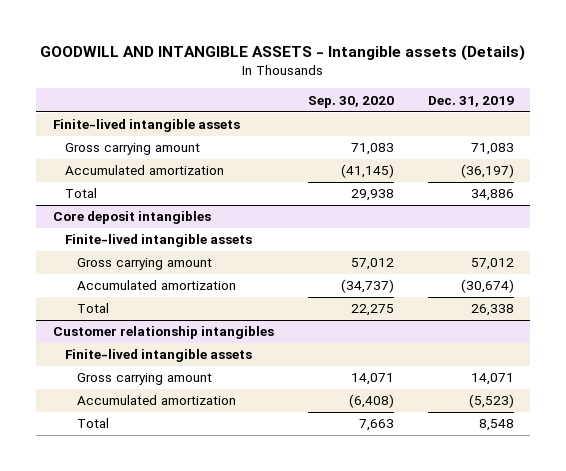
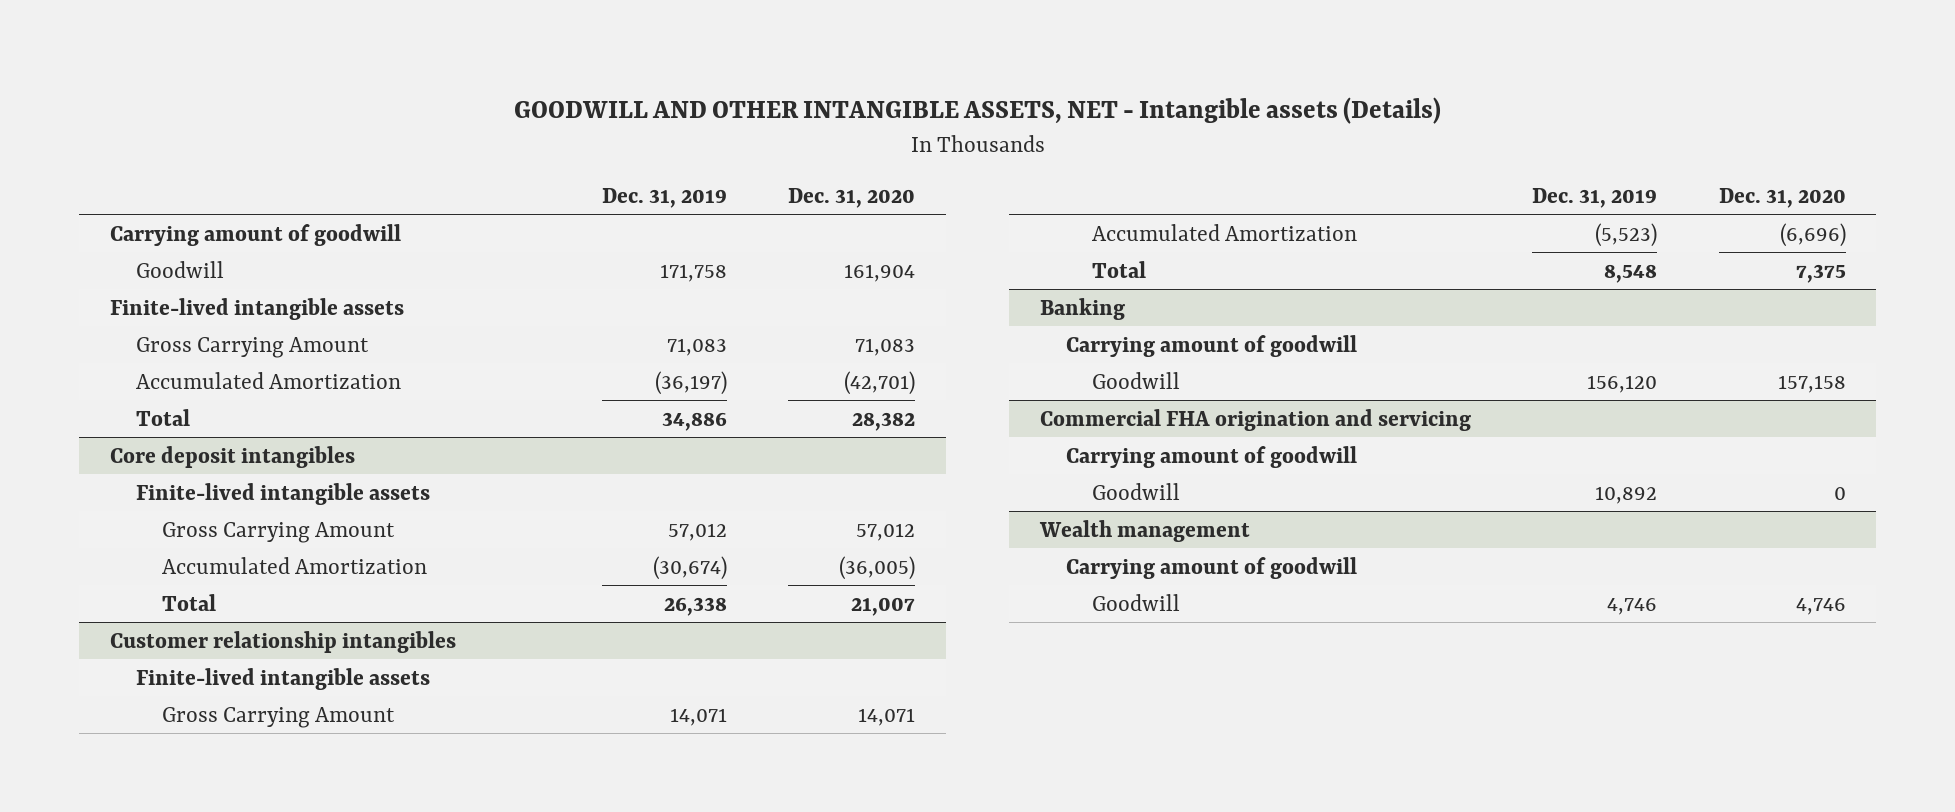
[40,44,526,61] GOODWILL AND INTANGIBLE ASSETS - Intangible assets (Details) -> [513,97,1441,125] GOODWILL AND OTHER INTANGIBLE ASSETS, NET - Intangible assets (Details)
[307,95,394,108] Sep. 30, 2020 -> none
none -> [788,188,916,209] Dec. 31, 2020
none -> [109,223,401,246] Carrying amount of goodwill
none -> [135,260,224,278] Goodwill
[65,143,201,156] Gross carrying amount -> [135,336,369,358] Gross Carrying Amount
[65,165,225,176] Accumulated amortization -> [135,371,401,389] Accumulated Amortization
[77,258,213,271] Gross carrying amount -> [161,521,395,543] Gross Carrying Amount
[77,280,237,291] Accumulated amortization -> [161,556,427,574] Accumulated Amortization
[77,373,213,386] Gross carrying amount -> [161,706,395,728] Gross Carrying Amount
[77,395,237,406] Accumulated amortization -> [1092,223,1358,241] Accumulated Amortization
none -> [1039,297,1125,320] Banking
none -> [1066,334,1358,357] Carrying amount of goodwill
none -> [1092,371,1181,389] Goodwill
none -> [1039,408,1471,431] Commercial FHA origination and servicing
none -> [1066,445,1358,468] Carrying amount of goodwill
none -> [1092,482,1181,500] Goodwill
none -> [1038,519,1250,542] Wealth management
none -> [1066,556,1358,579] Carrying amount of goodwill
none -> [1092,593,1181,611] Goodwill

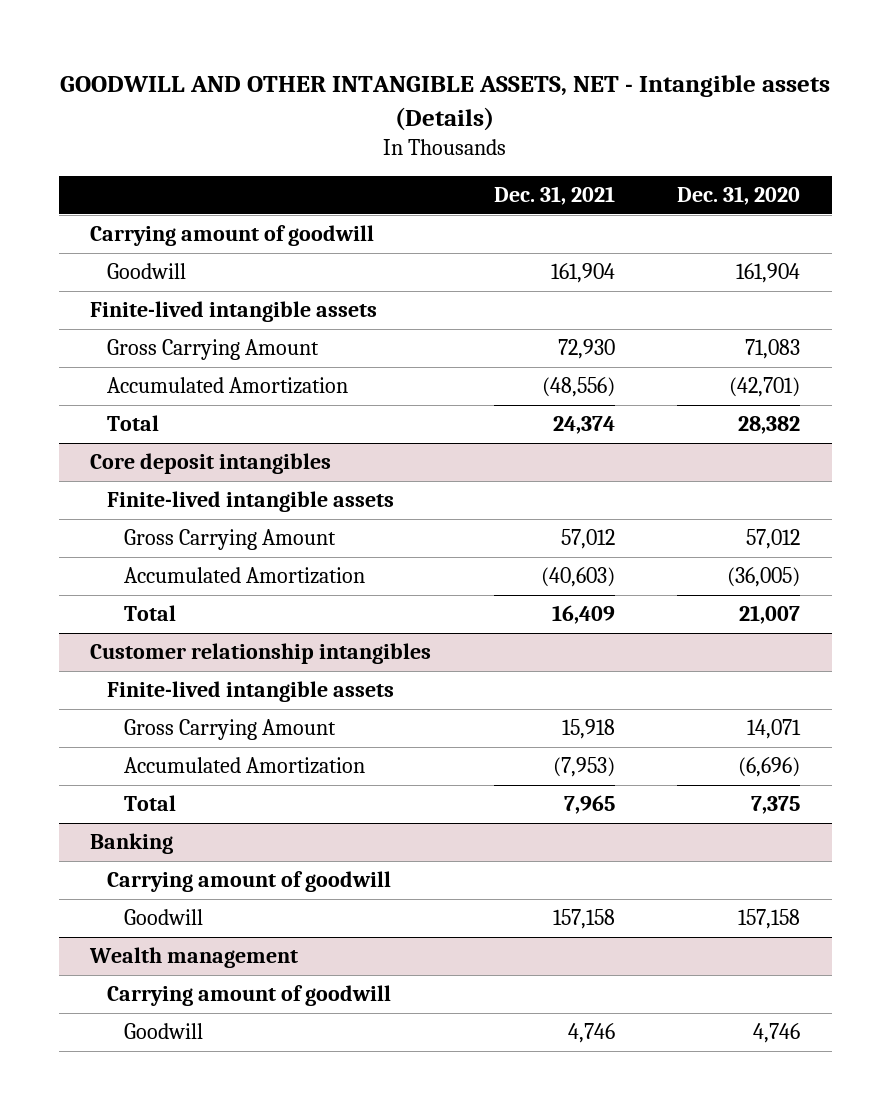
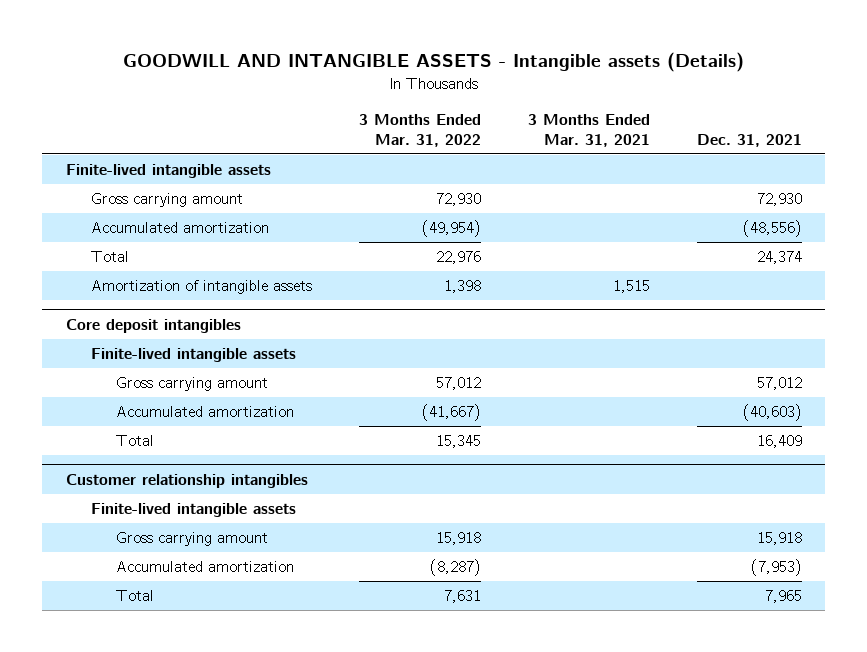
[60,75,831,131] GOODWILL AND OTHER INTANGIBLE ASSETS, NET - Intangible assets (Details) -> [122,52,744,73] GOODWILL AND INTANGIBLE ASSETS - Intangible assets (Details)
[677,186,801,206] Dec. 31, 2020 -> none
none -> [358,114,481,147] 3 Months Ended Mar. 31, 2022
none -> [527,114,650,147] 3 Months Ended Mar. 31, 2021
[90,225,375,247] Carrying amount of goodwill -> none
[107,263,187,280] Goodwill -> none
[107,339,320,361] Gross Carrying Amount -> [90,193,243,208] Gross carrying amount
[107,377,349,395] Accumulated Amortization -> [90,222,269,234] Accumulated amortization
none -> [90,280,312,295] Amortization of intangible assets
[123,529,336,551] Gross Carrying Amount -> [116,377,269,392] Gross carrying amount
[123,567,365,585] Accumulated Amortization -> [116,406,295,418] Accumulated amortization
[123,719,336,741] Gross Carrying Amount -> [116,532,269,547] Gross carrying amount
[123,757,365,775] Accumulated Amortization -> [116,561,295,573] Accumulated amortization
[90,833,174,855] Banking -> none
[107,871,392,893] Carrying amount of goodwill -> none
[123,909,203,926] Goodwill -> none
[89,947,299,969] Wealth management -> none
[107,985,392,1007] Carrying amount of goodwill -> none
[123,1023,203,1040] Goodwill -> none

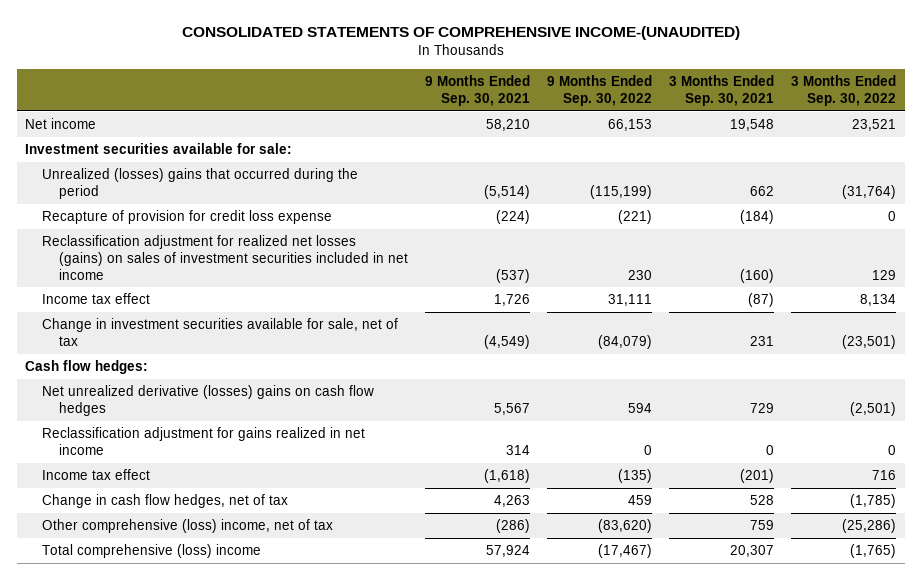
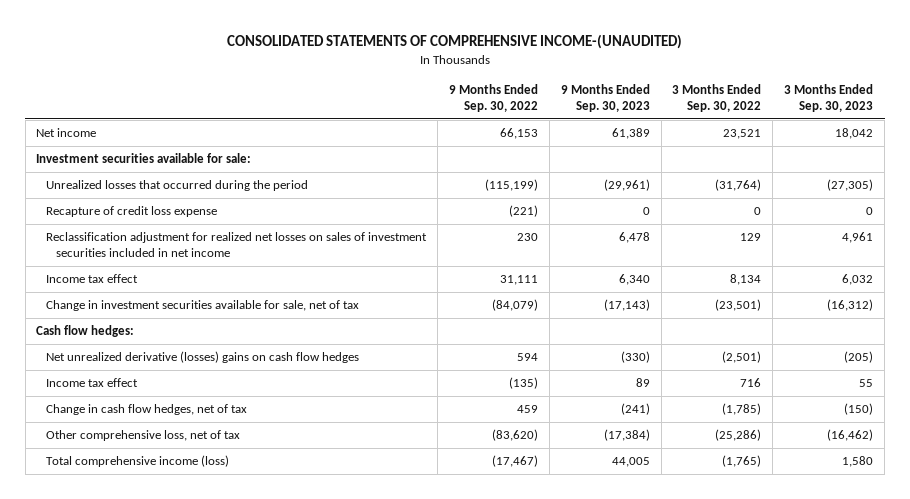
[424,74,530,106] 9 Months Ended Sep. 30, 2021 -> none
[669,74,775,106] 3 Months Ended Sep. 30, 2021 -> none
none -> [560,84,650,113] 9 Months Ended Sep. 30, 2023
none -> [784,84,874,113] 3 Months Ended Sep. 30, 2023
[41,168,358,199] Unrealized (losses) gains that occurred during the period -> [46,180,309,192] Unrealized losses that occurred during the period
[41,210,332,225] Recapture of provision for credit loss expense -> [46,206,218,218] Recapture of credit loss expense
[41,235,408,280] Reclassification adjustment for realized net losses (gains) on sales of investment securities included in net income -> [46,232,428,258] Reclassification adjustment for realized net losses on sales of investment securities included in net income
[41,427,365,455] Reclassification adjustment for gains realized in net income -> none
[41,519,333,534] Other comprehensive (loss) income, net of tax -> [46,430,241,442] Other comprehensive loss, net of tax
[41,544,261,559] Total comprehensive (loss) income -> [46,455,230,468] Total comprehensive income (loss)

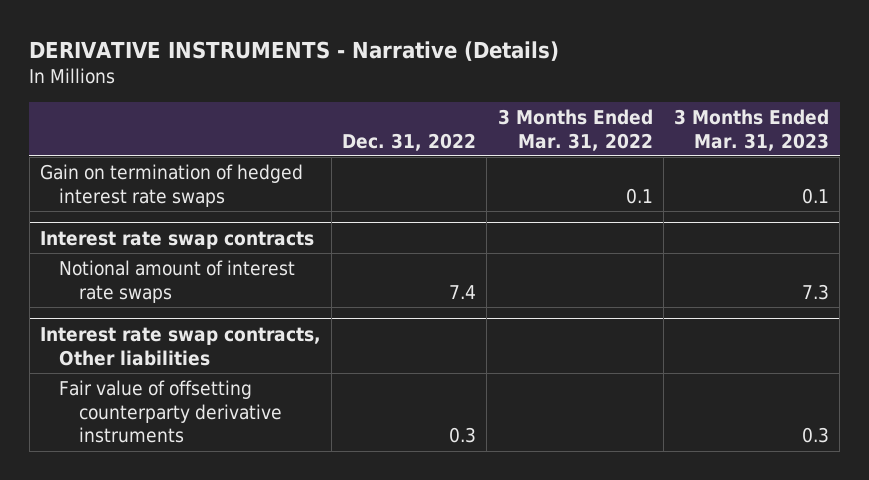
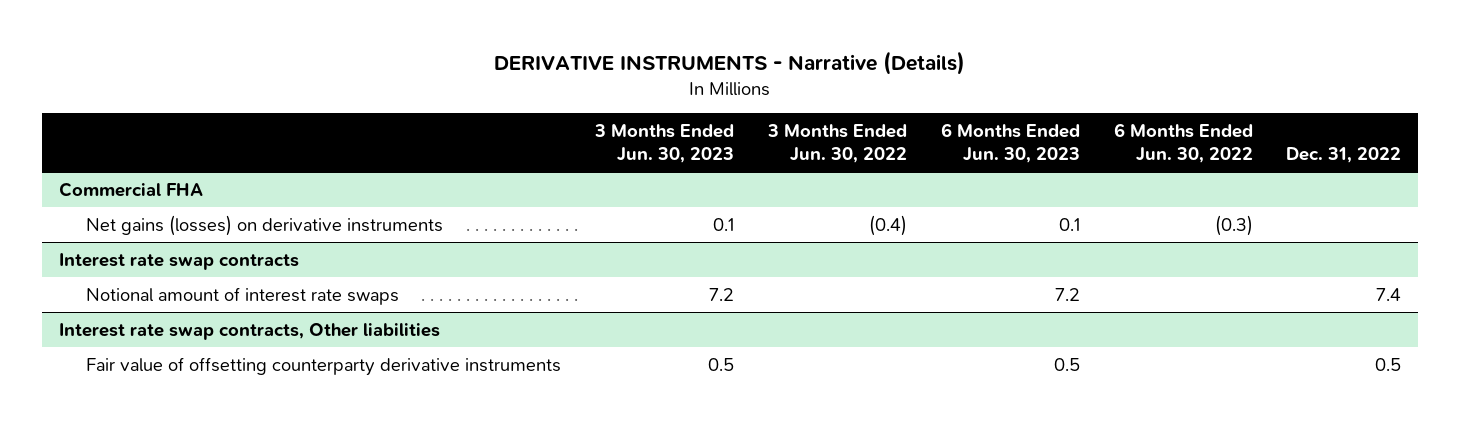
[497,108,653,151] 3 Months Ended Mar. 31, 2022 -> none
[674,108,830,151] 3 Months Ended Mar. 31, 2023 -> none
none -> [594,123,735,164] 3 Months Ended Jun. 30, 2023
none -> [766,123,907,164] 3 Months Ended Jun. 30, 2022
none -> [940,122,1080,164] 6 Months Ended Jun. 30, 2023
none -> [1113,122,1253,164] 6 Months Ended Jun. 30, 2022
none -> [58,181,203,197] Commercial FHA
[39,163,303,207] Gain on termination of hedged interest rate swaps -> [86,214,444,236] Net gains (losses) on derivative instruments
[449,427,477,444] 0.3 -> [1375,357,1402,371] 0.5

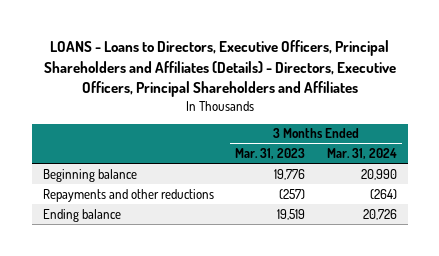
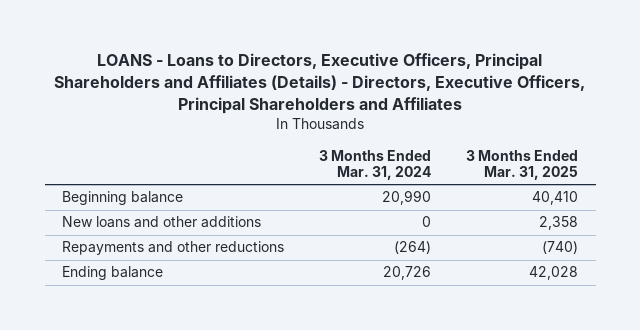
[235,148,306,160] Mar. 31, 2023 -> none
none -> [466,149,579,181] 3 Months Ended Mar. 31, 2025
none -> [62,216,262,229] New loans and other additions

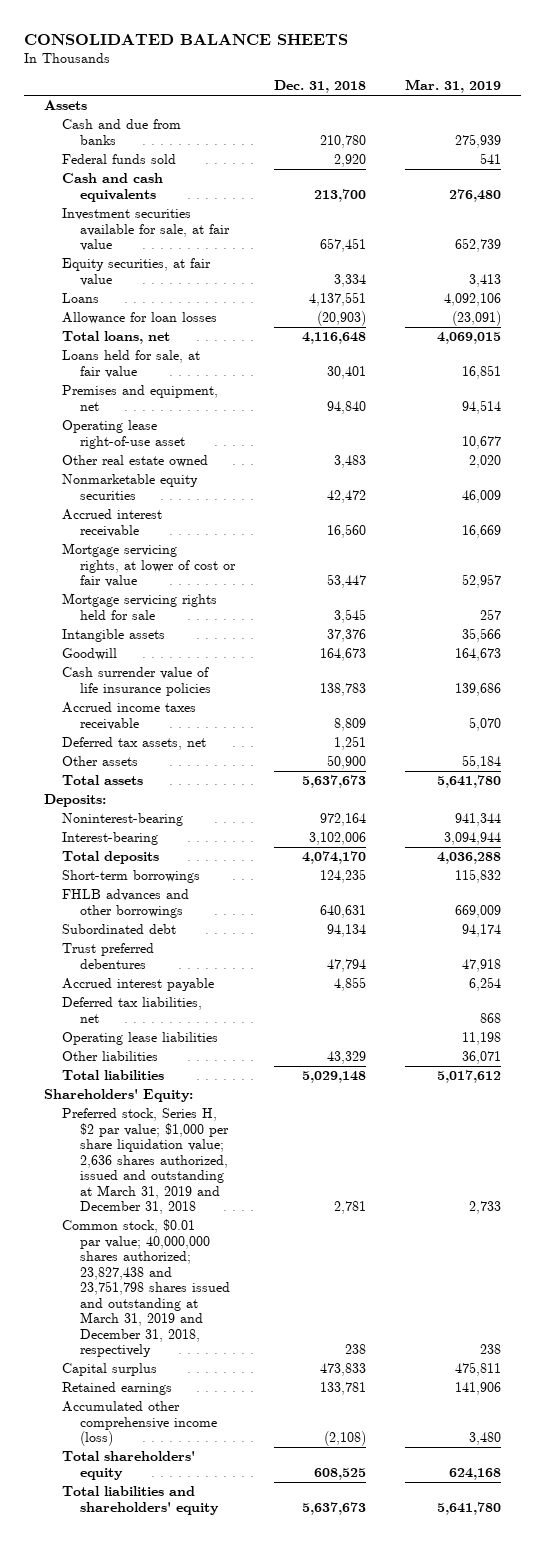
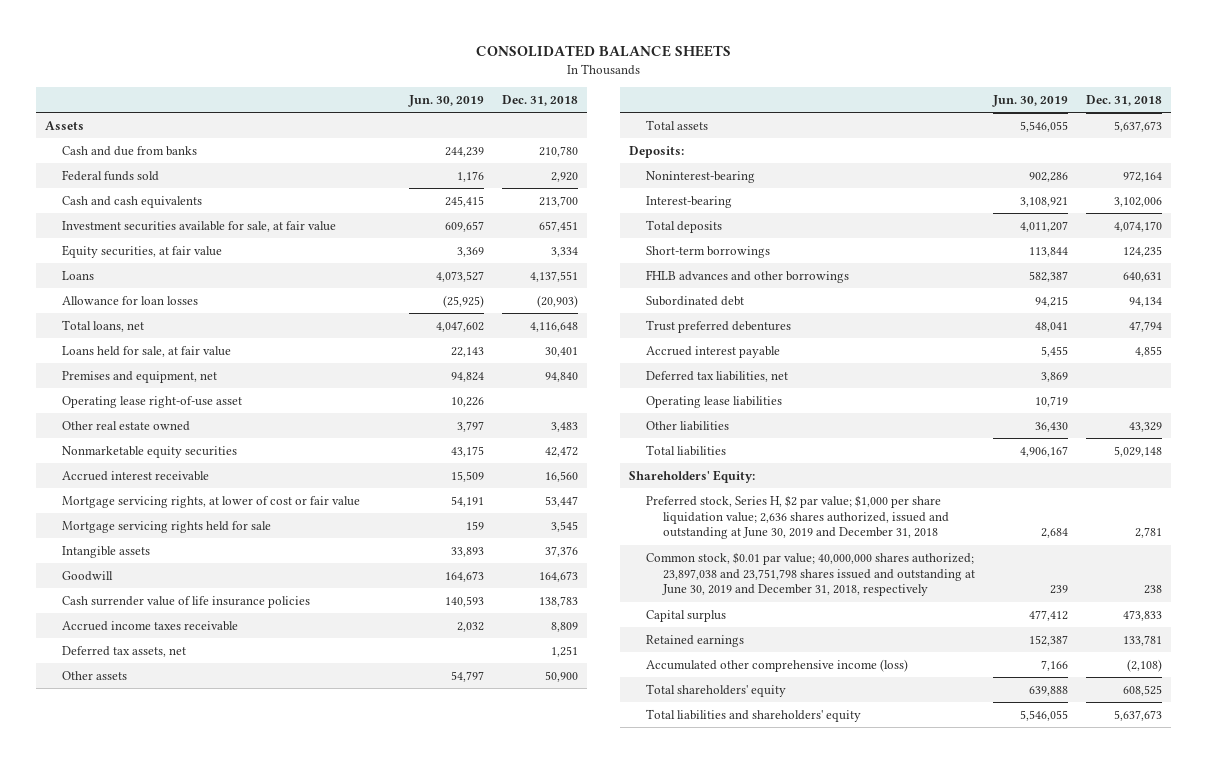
[405,79,502,94] Mar. 31, 2019 -> none
none -> [407,94,484,107] Jun. 30, 2019
[61,1108,229,1215] Preferred stock, Series H, $2 par value; $1,000 per share liquidation value; 2,636 shares authorized, issued and outstanding at March 31, 2019 and December 31, 2018 -> [645,494,949,540] Preferred stock, Series H, $2 par value; $1,000 per share liquidation value; 2,636 shares authorized, issued and outstanding at June 30, 2019 and December 31, 2018
[61,1219,230,1358] Common stock, $0.01 par value; 40,000,000 shares authorized; 23,827,438 and 23,751,798 shares issued and outstanding at March 31, 2019 and December 31, 2018, respectively -> [645,551,975,597] Common stock, $0.01 par value; 40,000,000 shares authorized; 23,897,038 and 23,751,798 shares issued and outstanding at June 30, 2019 and December 31, 2018, respectively

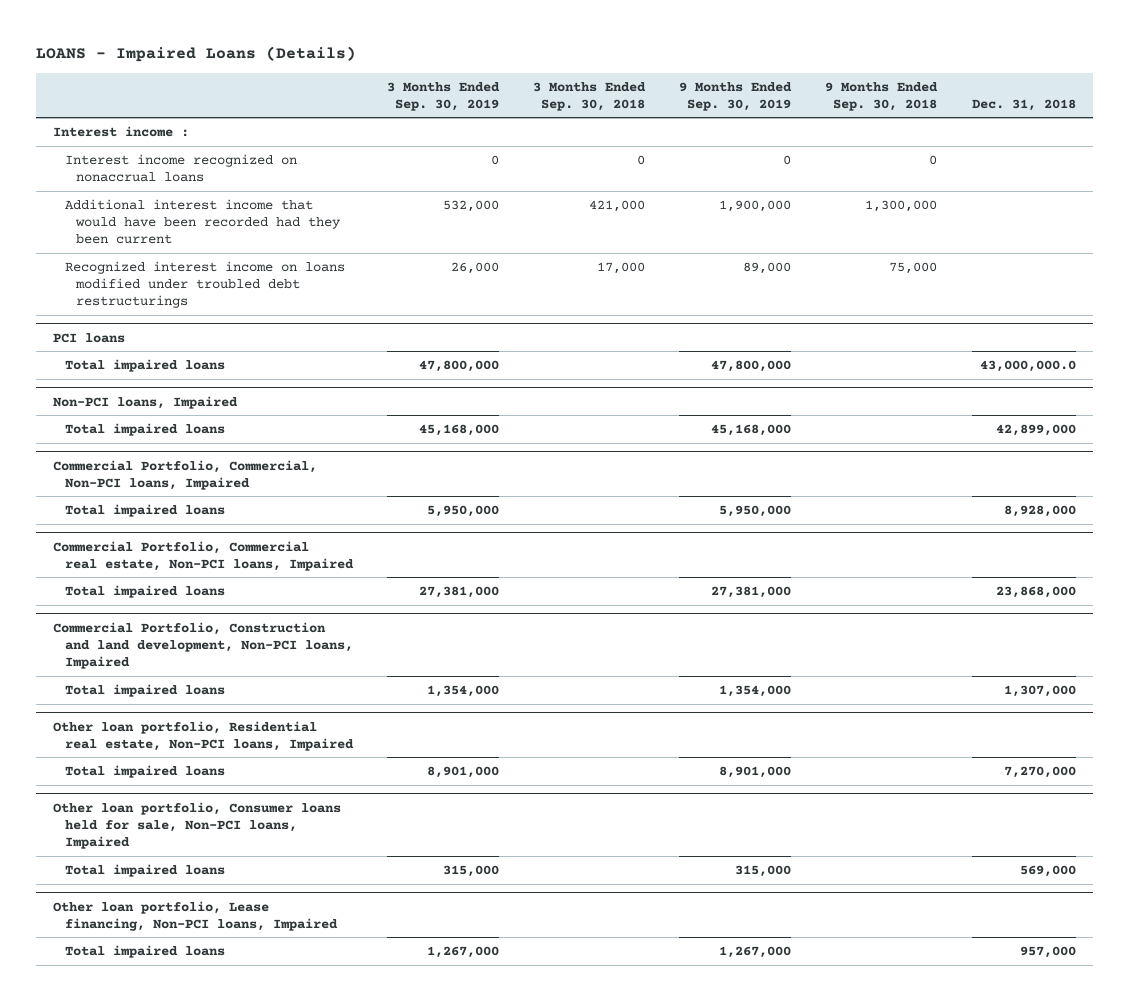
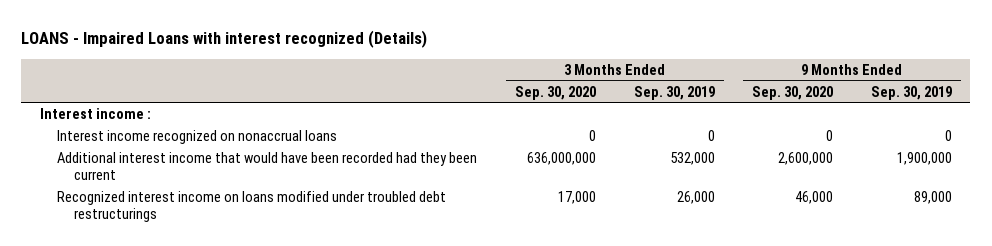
[36,46,357,63] LOANS - Impaired Loans (Details) -> [21,30,428,49] LOANS - Impaired Loans with interest recognized (Details)
[533,81,647,111] 3 Months Ended Sep. 30, 2018 -> none
[825,81,939,111] 9 Months Ended Sep. 30, 2018 -> none
[971,98,1076,111] Dec. 31, 2018 -> none
none -> [514,85,596,100] Sep. 30, 2020
none -> [752,85,834,100] Sep. 30, 2020
[53,332,126,343] PCI loans -> none
[64,358,225,372] Total impaired loans -> none
[53,395,239,409] Non-PCI loans, Impaired -> none
[64,422,225,436] Total impaired loans -> none
[53,459,318,490] Commercial Portfolio, Commercial, Non-PCI loans, Impaired -> none
[64,503,225,517] Total impaired loans -> none
[53,540,354,571] Commercial Portfolio, Commercial real estate, Non-PCI loans, Impaired -> none
[64,584,225,598] Total impaired loans -> none
[53,621,353,669] Commercial Portfolio, Construction and land development, Non-PCI loans, Impaired -> none
[64,683,225,697] Total impaired loans -> none
[53,720,354,751] Other loan portfolio, Residential real estate, Non-PCI loans, Impaired -> none
[64,764,225,778] Total impaired loans -> none
[53,801,342,849] Other loan portfolio, Consumer loans held for sale, Non-PCI loans, Impaired -> none
[64,863,225,877] Total impaired loans -> none
[53,900,338,931] Other loan portfolio, Lease financing, Non-PCI loans, Impaired -> none
[64,944,225,958] Total impaired loans -> none

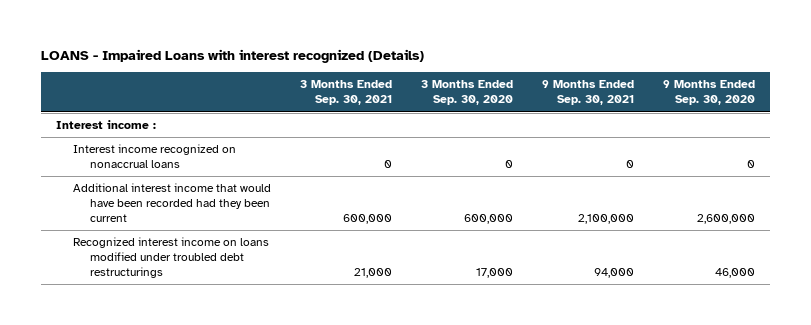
[633,85,715,100] Sep. 30, 2019 -> none
[870,85,952,100] Sep. 30, 2019 -> none
none -> [299,80,392,106] 3 Months Ended Sep. 30, 2021
none -> [541,80,634,106] 9 Months Ended Sep. 30, 2021
[526,152,596,166] 636,000,000 -> [463,214,513,225] 600,000

